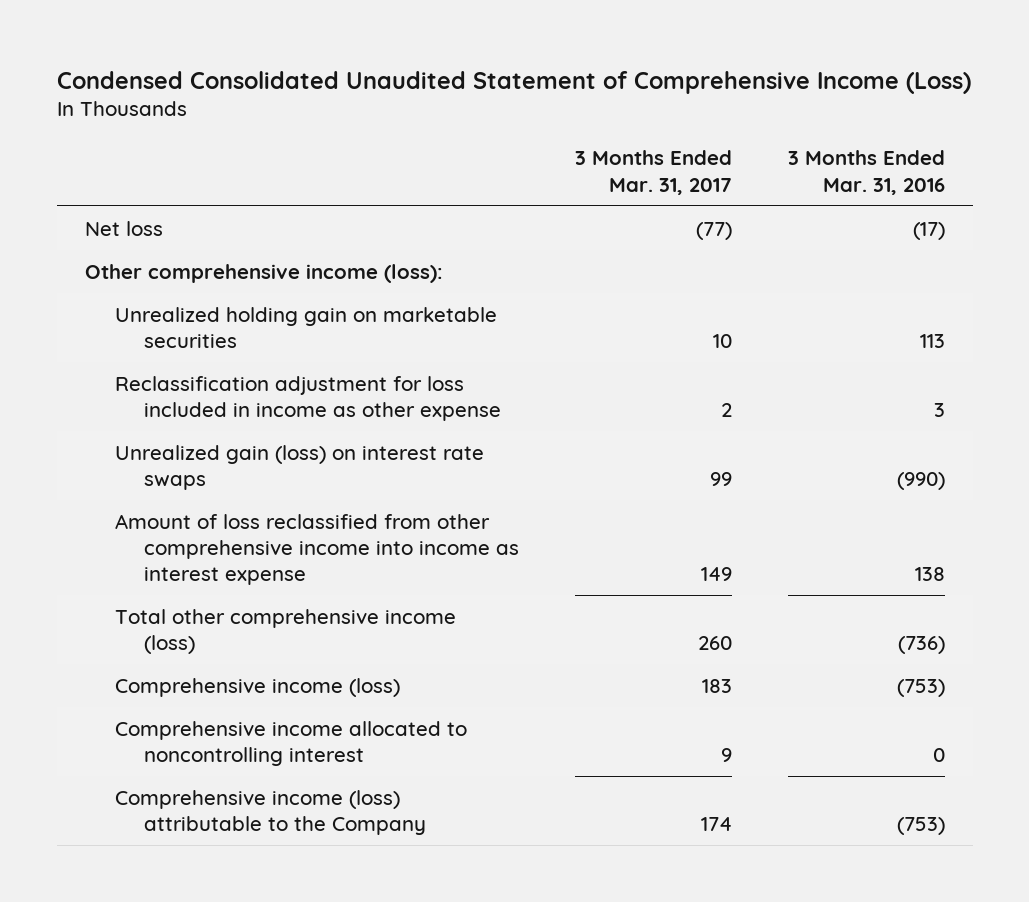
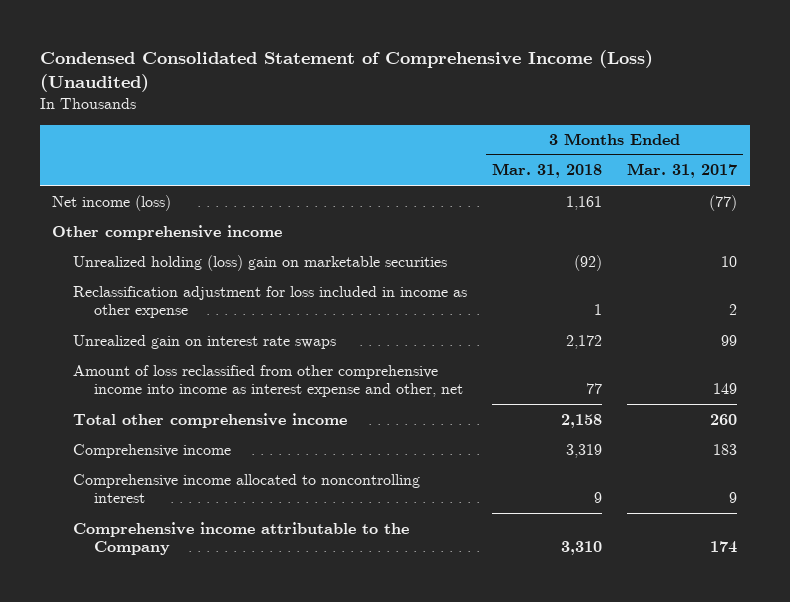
[56,70,971,94] Condensed Consolidated Unaudited Statement of Comprehensive Income (Loss) -> [39,49,653,93] Condensed Consolidated Statement of Comprehensive Income (Loss) (Unaudited)
[787,150,945,195] 3 Months Ended Mar. 31, 2016 -> none
none -> [492,163,603,179] Mar. 31, 2018
[84,220,163,236] Net loss -> [52,194,172,211] Net income (loss)
[84,263,443,283] Other comprehensive income (loss): -> [52,224,283,240] Other comprehensive income
[114,306,497,348] Unrealized holding gain on marketable securities -> [73,254,448,271] Unrealized holding (loss) gain on marketable securities
[114,444,484,490] Unrealized gain (loss) on interest rate swaps -> [73,334,337,349] Unrealized gain on interest rate swaps
[114,513,520,585] Amount of loss reclassified from other comprehensive income into income as interest expense -> [73,364,463,398] Amount of loss reclassified from other comprehensive income into income as interest expense and other, net
[114,608,456,654] Total other comprehensive income (loss) -> [73,412,348,428] Total other comprehensive income
[114,677,400,697] Comprehensive income (loss) -> [73,443,232,458] Comprehensive income
[114,789,427,835] Comprehensive income (loss) attributable to the Company -> [73,521,410,556] Comprehensive income attributable to the Company

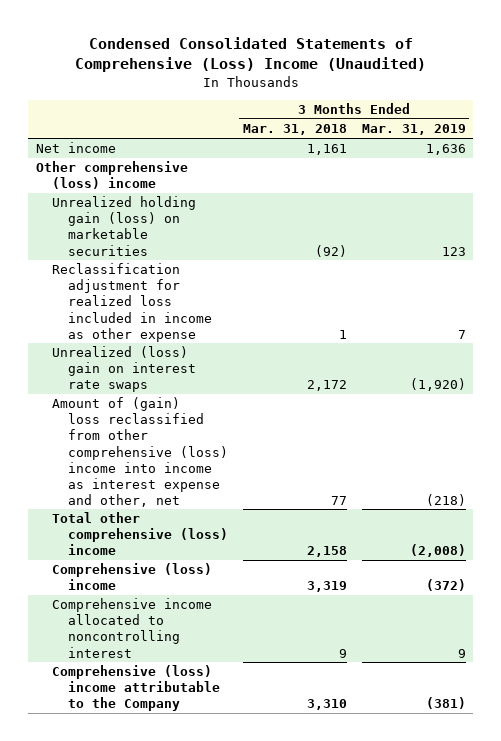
[39,49,653,93] Condensed Consolidated Statement of Comprehensive Income (Loss) (Unaudited) -> [74,36,426,72] Condensed Consolidated Statements of Comprehensive (Loss) Income (Unaudited)
[627,163,738,179] Mar. 31, 2017 -> none
none -> [361,124,466,136] Mar. 31, 2019
[52,194,172,211] Net income (loss) -> [35,142,116,154] Net income
[52,224,283,240] Other comprehensive income -> [35,161,188,190] Other comprehensive (loss) income
[73,254,448,271] Unrealized holding (loss) gain on marketable securities -> [52,196,197,256] Unrealized holding gain (loss) on marketable securities
[73,285,468,319] Reclassification adjustment for loss included in income as other expense -> [52,263,213,342] Reclassification adjustment for realized loss included in income as other expense
[73,334,337,349] Unrealized gain on interest rate swaps -> [52,346,197,393] Unrealized (loss) gain on interest rate swaps
[73,364,463,398] Amount of loss reclassified from other comprehensive income into income as interest expense and other, net -> [52,397,229,507] Amount of (gain) loss reclassified from other comprehensive (loss) income into income as interest expense and other, net
[73,412,348,428] Total other comprehensive income -> [52,512,229,556] Total other comprehensive (loss) income
[73,443,232,458] Comprehensive income -> [52,563,213,591] Comprehensive (loss) income
[73,521,410,556] Comprehensive income attributable to the Company -> [52,665,221,712] Comprehensive (loss) income attributable to the Company

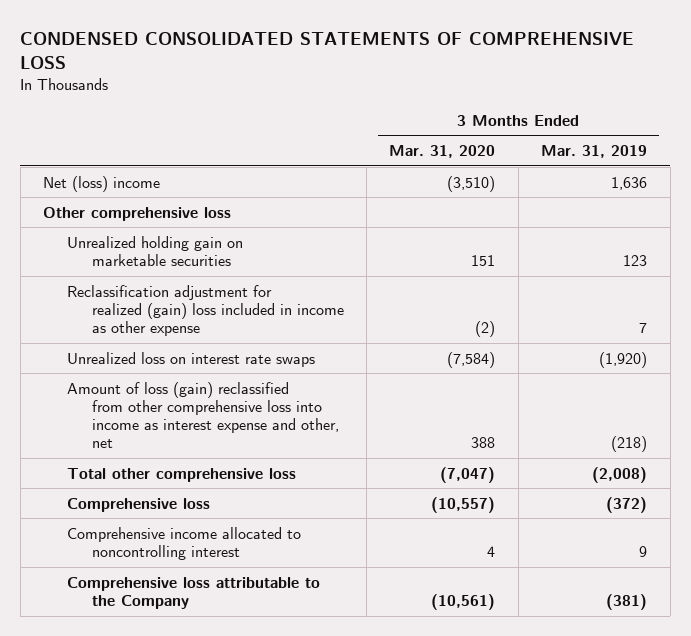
[74,36,426,72] Condensed Consolidated Statements of Comprehensive (Loss) Income (Unaudited) -> [20,31,635,69] CONDENSED CONSOLIDATED STATEMENTS OF COMPREHENSIVE LOSS
[243,124,348,136] Mar. 31, 2018 -> none
none -> [389,145,496,159] Mar. 31, 2020
[35,142,116,154] Net income -> [43,175,161,192] Net (loss) income
[35,161,188,190] Other comprehensive (loss) income -> [43,206,232,221] Other comprehensive loss
[52,196,197,256] Unrealized holding gain (loss) on marketable securities -> [67,235,244,266] Unrealized holding gain on marketable securities
[52,263,213,342] Reclassification adjustment for realized loss included in income as other expense -> [67,284,344,336] Reclassification adjustment for realized (gain) loss included in income as other expense
[52,346,197,393] Unrealized (loss) gain on interest rate swaps -> [67,351,316,367] Unrealized loss on interest rate swaps
[52,397,229,507] Amount of (gain) loss reclassified from other comprehensive (loss) income into income as interest expense and other, net -> [67,381,339,449] Amount of loss (gain) reclassified from other comprehensive loss into income as interest expense and other, net
[52,512,229,556] Total other comprehensive (loss) income -> [67,467,297,482] Total other comprehensive loss
[52,563,213,591] Comprehensive (loss) income -> [67,497,211,512] Comprehensive loss
[52,665,221,712] Comprehensive (loss) income attributable to the Company -> [67,576,321,609] Comprehensive loss attributable to the Company

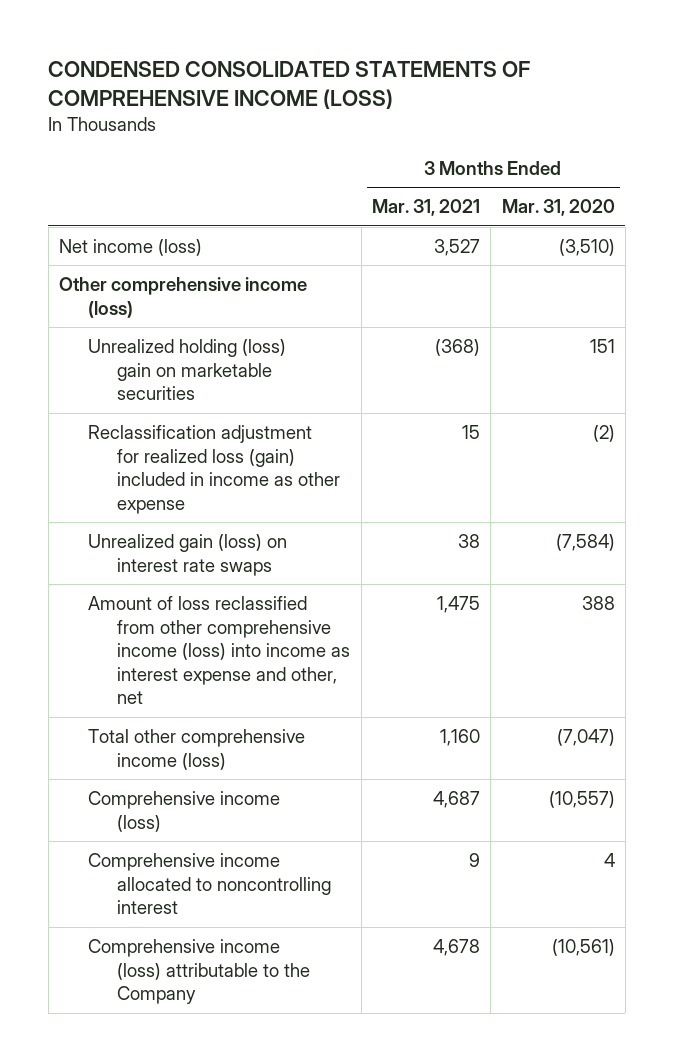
[20,31,635,69] CONDENSED CONSOLIDATED STATEMENTS OF COMPREHENSIVE LOSS -> [48,60,531,109] CONDENSED CONSOLIDATED STATEMENTS OF COMPREHENSIVE INCOME (LOSS)
[541,145,648,159] Mar. 31, 2019 -> none
none -> [372,199,481,217] Mar. 31, 2021
[43,175,161,192] Net (loss) income -> [58,238,202,256] Net income (loss)
[43,206,232,221] Other comprehensive loss -> [58,276,307,318] Other comprehensive income (loss)
[67,235,244,266] Unrealized holding gain on marketable securities -> [88,338,287,401] Unrealized holding (loss) gain on marketable securities
[67,284,344,336] Reclassification adjustment for realized (gain) loss included in income as other expense -> [88,424,341,514] Reclassification adjustment for realized loss (gain) included in income as other expense
[67,351,316,367] Unrealized loss on interest rate swaps -> [88,533,288,576] Unrealized gain (loss) on interest rate swaps
[67,381,339,449] Amount of loss (gain) reclassified from other comprehensive loss into income as interest expense and other, net -> [88,595,351,705] Amount of loss reclassified from other comprehensive income (loss) into income as interest expense and other, net
[67,467,297,482] Total other comprehensive loss -> [88,728,306,770] Total other comprehensive income (loss)
[67,497,211,512] Comprehensive loss -> [88,790,281,832] Comprehensive income (loss)
[67,576,321,609] Comprehensive loss attributable to the Company -> [88,938,311,1005] Comprehensive income (loss) attributable to the Company

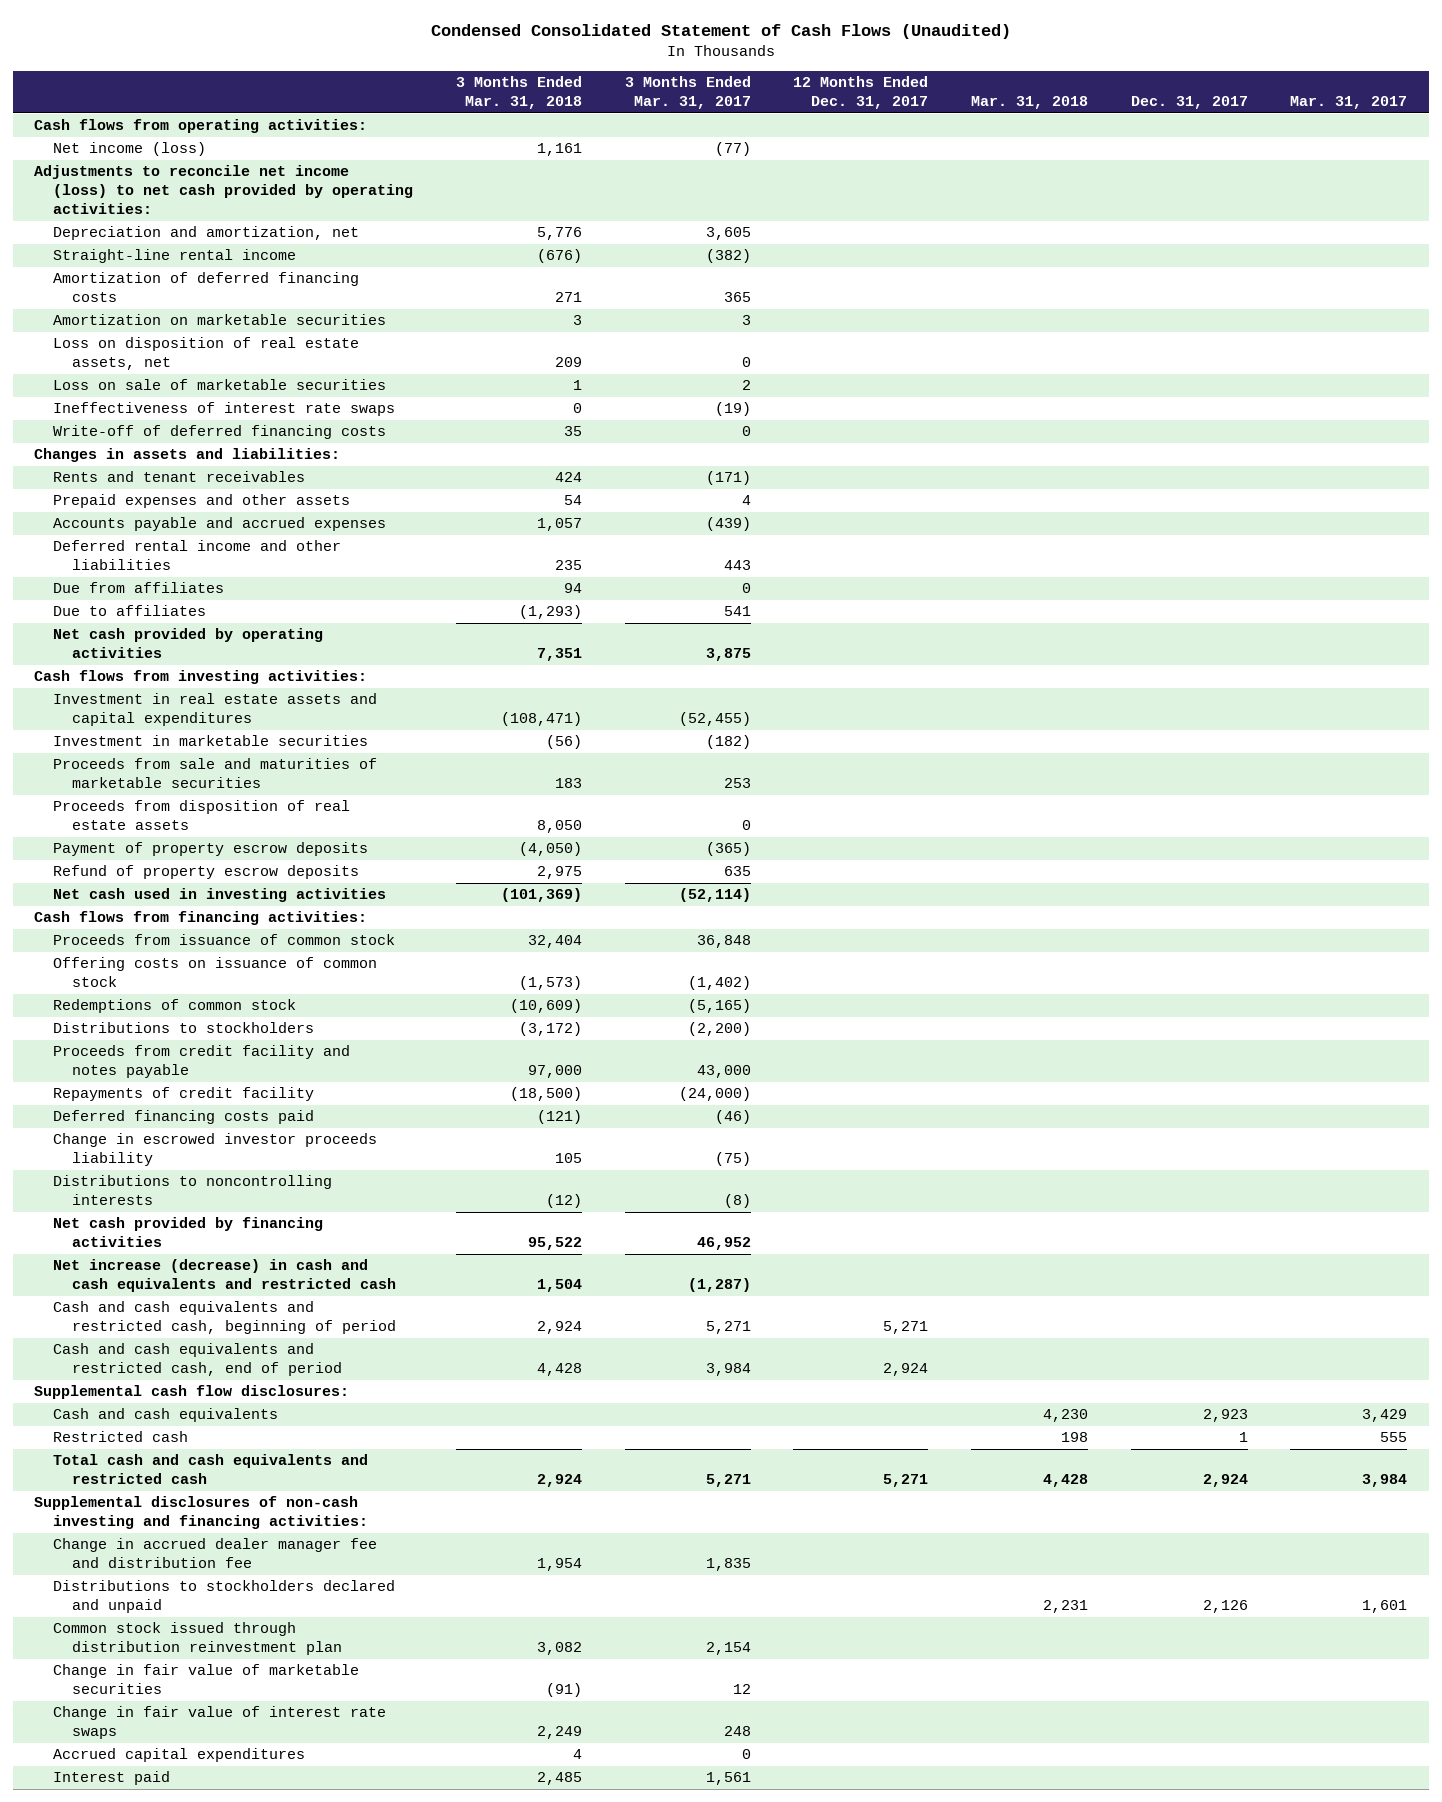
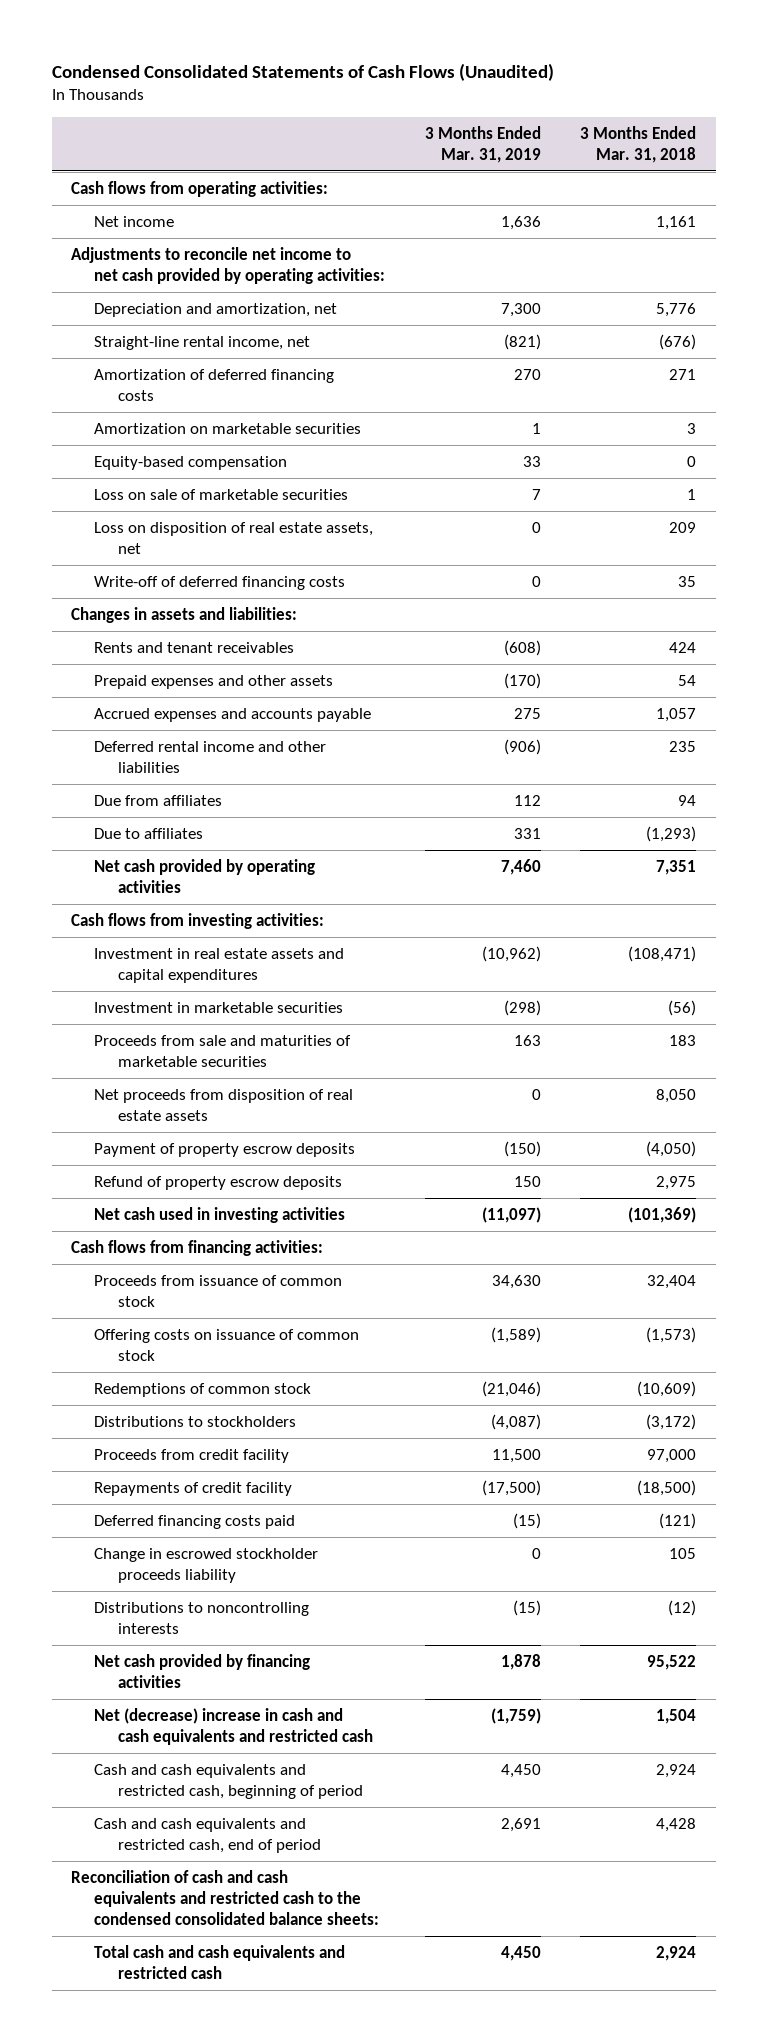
[430,24,1011,40] Condensed Consolidated Statement of Cash Flows (Unaudited) -> [51,62,554,81] Condensed Consolidated Statements of Cash Flows (Unaudited)
[624,76,751,110] 3 Months Ended Mar. 31, 2017 -> none
[793,76,929,110] 12 Months Ended Dec. 31, 2017 -> none
[970,96,1088,110] Mar. 31, 2018 -> none
[1130,96,1248,110] Dec. 31, 2017 -> none
[1290,96,1408,110] Mar. 31, 2017 -> none
none -> [424,125,541,163] 3 Months Ended Mar. 31, 2019
[53,142,207,157] Net income (loss) -> [94,215,175,227] Net income
[34,165,414,215] Adjustments to reconcile net income (loss) to net cash provided by operating activities: -> [71,246,386,285] Adjustments to reconcile net income to net cash provided by operating activities:
[53,249,297,264] Straight-line rental income -> [94,335,311,350] Straight-line rental income, net
none -> [94,455,288,470] Equity-based compensation
[53,402,396,417] Ineffectiveness of interest rate swaps -> none
[53,337,360,371] Loss on disposition of real estate assets, net -> [94,521,374,555] Loss on disposition of real estate assets, net
[53,517,387,532] Accounts payable and accrued expenses -> [94,707,372,722] Accrued expenses and accounts payable
[53,800,351,831] Proceeds from disposition of real estate assets -> [94,1088,354,1122] Net proceeds from disposition of real estate assets
[53,1045,351,1079] Proceeds from credit facility and notes payable -> [94,1448,290,1463] Proceeds from credit facility
[53,1133,378,1167] Change in escrowed investor proceeds liability -> [94,1547,319,1584] Change in escrowed stockholder proceeds liability
[53,1259,396,1293] Net increase (decrease) in cash and cash equivalents and restricted cash -> [94,1707,373,1746] Net (decrease) increase in cash and cash equivalents and restricted cash
[34,1385,350,1400] Supplemental cash flow disclosures: -> none
[53,1408,279,1423] Cash and cash equivalents -> none
[53,1431,189,1443] Restricted cash -> none
none -> [71,1869,380,1926] Reconciliation of cash and cash equivalents and restricted cash to the condensed consolidated balance sheets:
[34,1496,369,1530] Supplemental disclosures of non-cash investing and financing activities: -> none
[53,1538,378,1569] Change in accrued dealer manager fee and distribution fee -> none
[53,1580,396,1614] Distributions to stockholders declared and unpaid -> none
[53,1622,342,1656] Common stock issued through distribution reinvestment plan -> none
[53,1664,360,1695] Change in fair value of marketable securities -> none
[53,1706,387,1740] Change in fair value of interest rate swaps -> none
[53,1748,306,1763] Accrued capital expenditures -> none
[53,1771,171,1786] Interest paid -> none

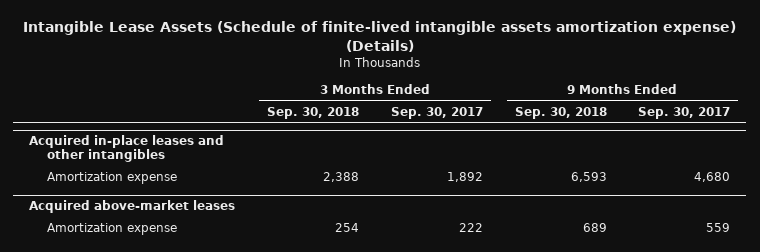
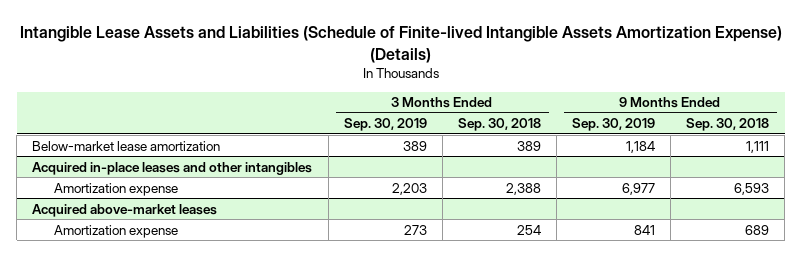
[22,21,736,52] Intangible Lease Assets (Schedule of finite-lived intangible assets amortization expense) (Details) -> [19,26,782,63] Intangible Lease Assets and Liabilities (Schedule of Finite-lived Intangible Assets Amortization Expense) (Details)
[390,107,483,120] Sep. 30, 2017 -> none
[638,107,731,120] Sep. 30, 2017 -> none
none -> [343,118,427,132] Sep. 30, 2019
none -> [571,118,655,132] Sep. 30, 2019
none -> [32,140,221,151] Below-market lease amortization

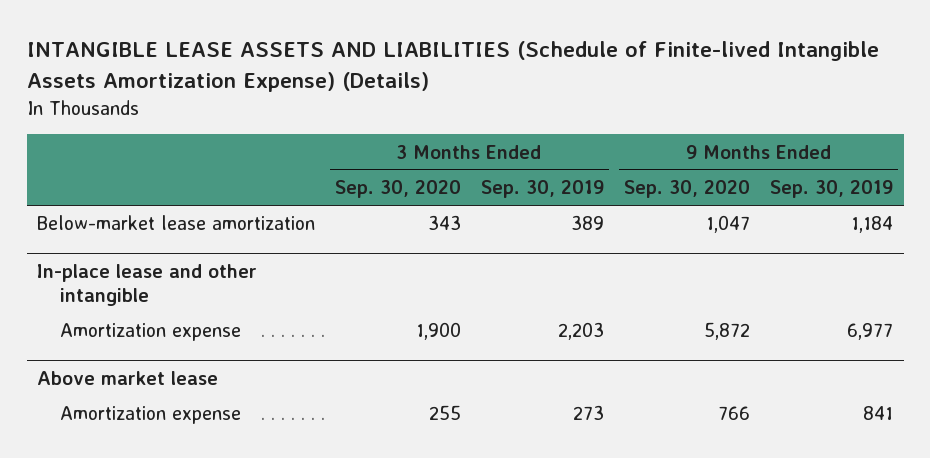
[19,26,782,63] Intangible Lease Assets and Liabilities (Schedule of Finite-lived Intangible Assets Amortization Expense) (Details) -> [26,41,879,92] INTANGIBLE LEASE ASSETS AND LIABILITIES (Schedule of Finite-lived Intangible Assets Amortization Expense) (Details)
[457,118,541,132] Sep. 30, 2018 -> none
[685,118,769,132] Sep. 30, 2018 -> none
none -> [334,180,461,199] Sep. 30, 2020
none -> [624,180,751,199] Sep. 30, 2020
[32,161,313,175] Acquired in-place leases and other intangibles -> [36,263,257,307] In-place lease and other intangible
[32,203,218,217] Acquired above-market leases -> [36,370,218,385] Above market lease

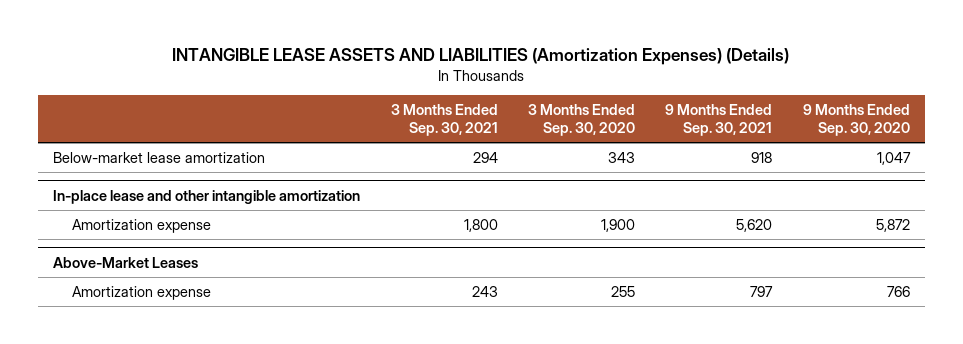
[26,41,879,92] INTANGIBLE LEASE ASSETS AND LIABILITIES (Schedule of Finite-lived Intangible Assets Amortization Expense) (Details) -> [172,47,790,65] INTANGIBLE LEASE ASSETS AND LIABILITIES (Amortization Expenses) (Details)
[481,180,605,199] Sep. 30, 2019 -> none
[770,180,894,199] Sep. 30, 2019 -> none
none -> [390,104,498,137] 3 Months Ended Sep. 30, 2021
none -> [665,104,773,137] 9 Months Ended Sep. 30, 2021
[36,263,257,307] In-place lease and other intangible -> [53,189,361,204] In-place lease and other intangible amortization
[36,370,218,385] Above market lease -> [53,256,199,268] Above-Market Leases

